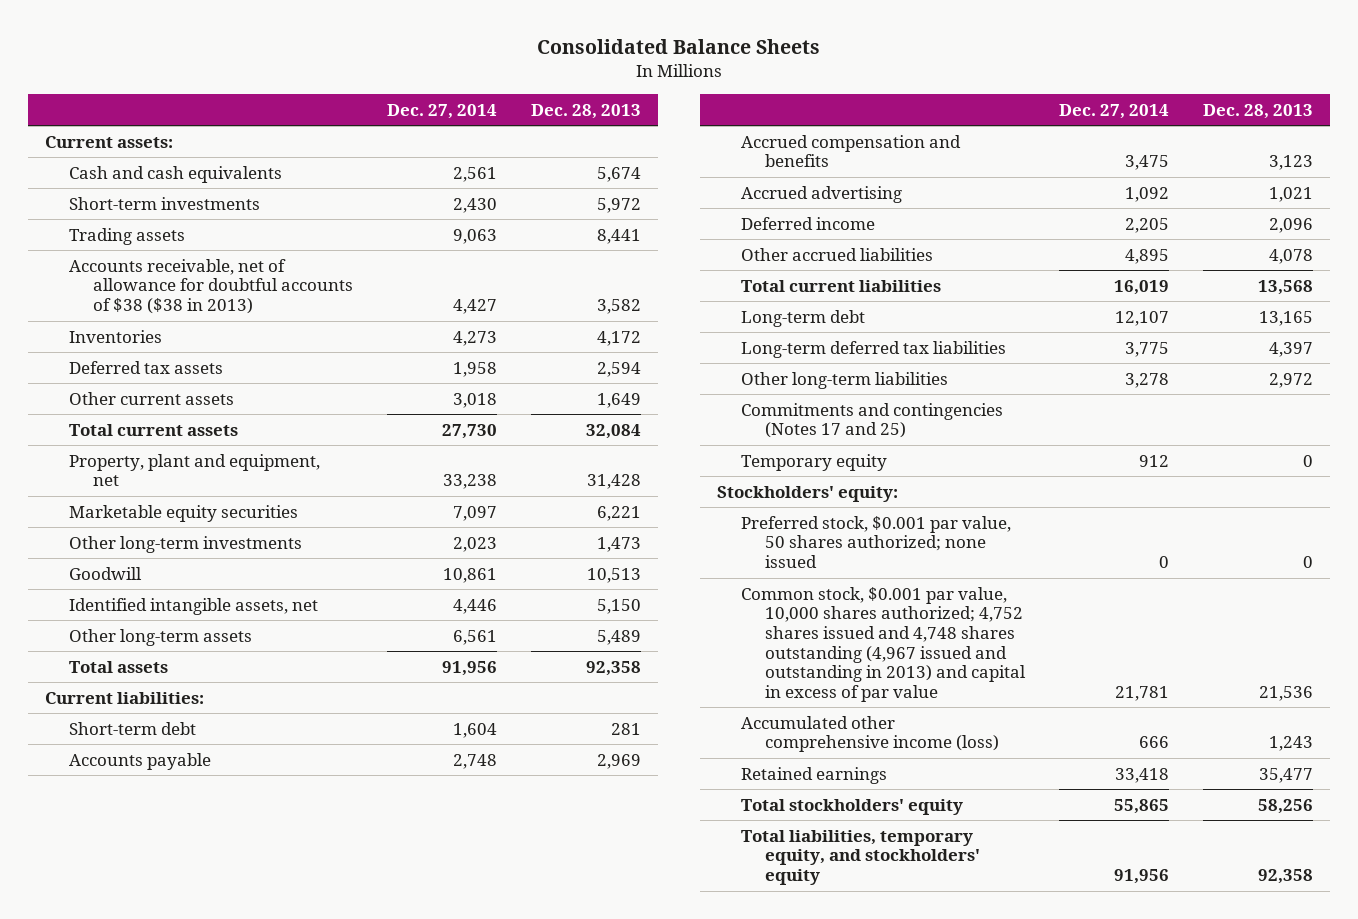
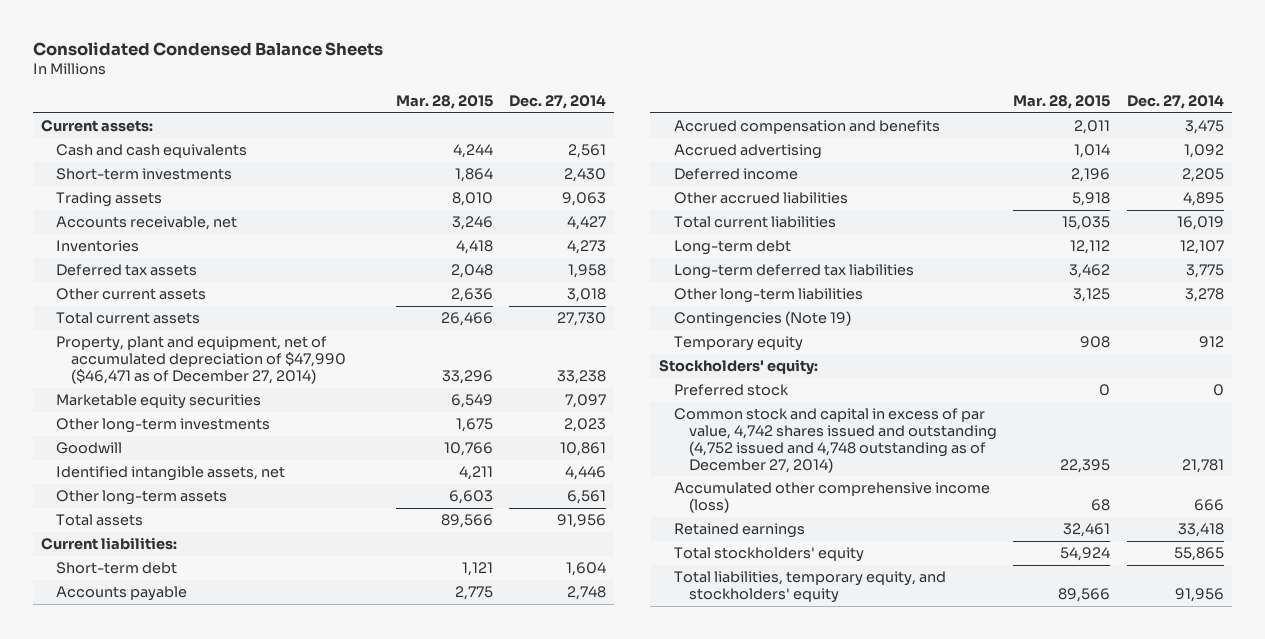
[536,39,820,55] Consolidated Balance Sheets -> [32,41,383,56] Consolidated Condensed Balance Sheets
[530,103,641,119] Dec. 28, 2013 -> none
none -> [395,94,493,109] Mar. 28, 2015
[68,258,353,314] Accounts receivable, net of allowance for doubtful accounts of $38 ($38 in 2013) -> [55,216,237,231] Accounts receivable, net
[68,453,320,487] Property, plant and equipment, net -> [55,336,347,384] Property, plant and equipment, net of accumulated depreciation of $47,990 ($46,471 as of December 27, 2014)
[740,402,1003,439] Commitments and contingencies (Notes 17 and 25) -> [673,311,851,328] Contingencies (Note 19)
[740,515,1011,568] Preferred stock, $0.001 par value, 50 shares authorized; none issued -> [673,384,789,397] Preferred stock
[740,586,1026,702] Common stock, $0.001 par value, 10,000 shares authorized; 4,752 shares issued and 4,748 shares outstanding (4,967 issued and outstanding in 2013) and capital in excess of par value -> [673,408,997,473] Common stock and capital in excess of par value, 4,742 shares issued and outstanding (4,752 issued and 4,748 outstanding as of December 27, 2014)

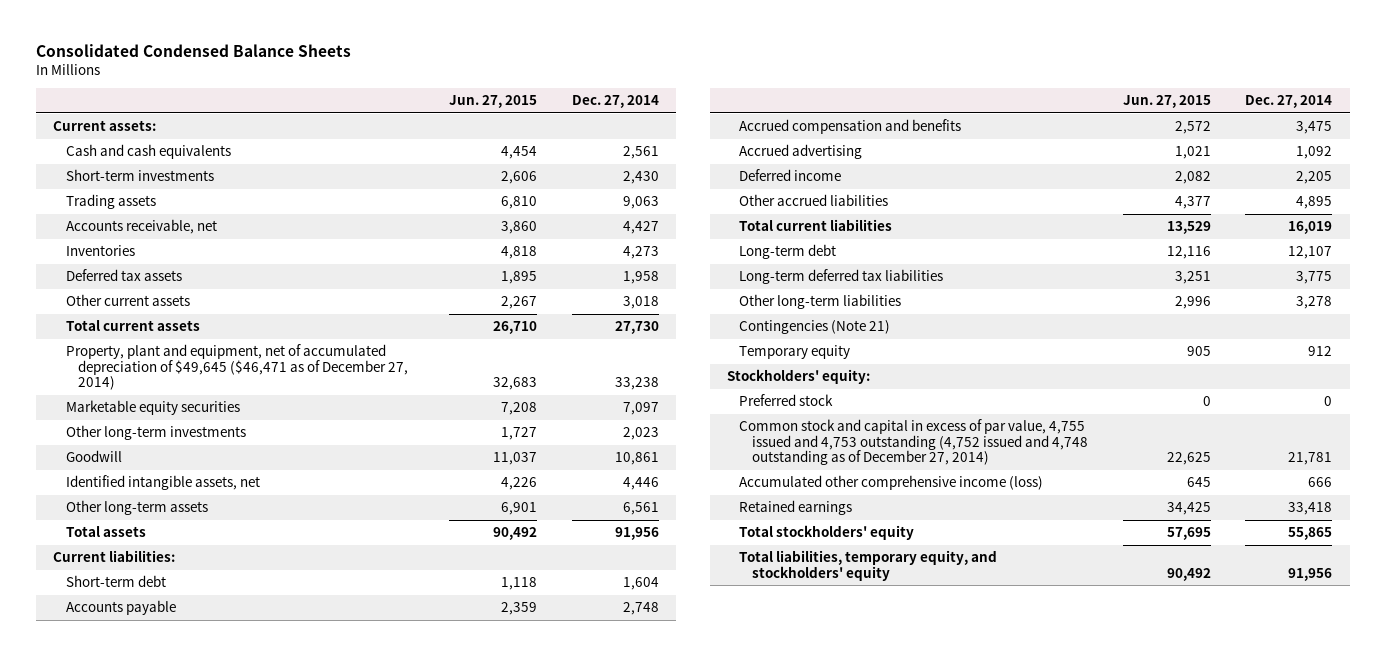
[395,94,493,109] Mar. 28, 2015 -> none
none -> [449,95,538,109] Jun. 27, 2015
[55,336,347,384] Property, plant and equipment, net of accumulated depreciation of $47,990 ($46,471 as of December 27, 2014) -> [65,344,409,391] Property, plant and equipment, net of accumulated depreciation of $49,645 ($46,471 as of December 27, 2014)
[673,311,851,328] Contingencies (Note 19) -> [739,320,891,335] Contingencies (Note 21)
[673,408,997,473] Common stock and capital in excess of par value, 4,742 shares issued and outstanding (4,752 issued and 4,748 outstanding as of December 27, 2014) -> [739,419,1088,466] Common stock and capital in excess of par value, 4,755 issued and 4,753 outstanding (4,752 issued and 4,748 outstanding as of December 27, 2014)

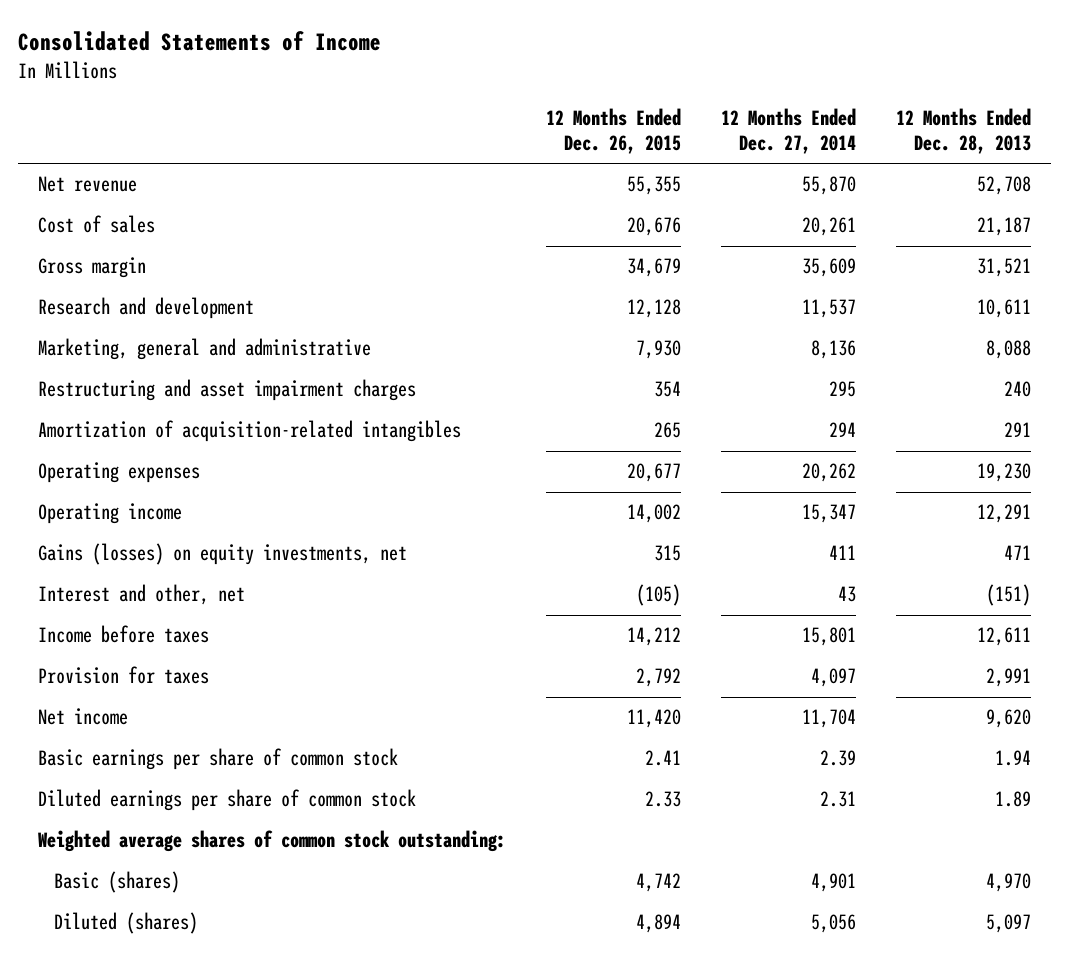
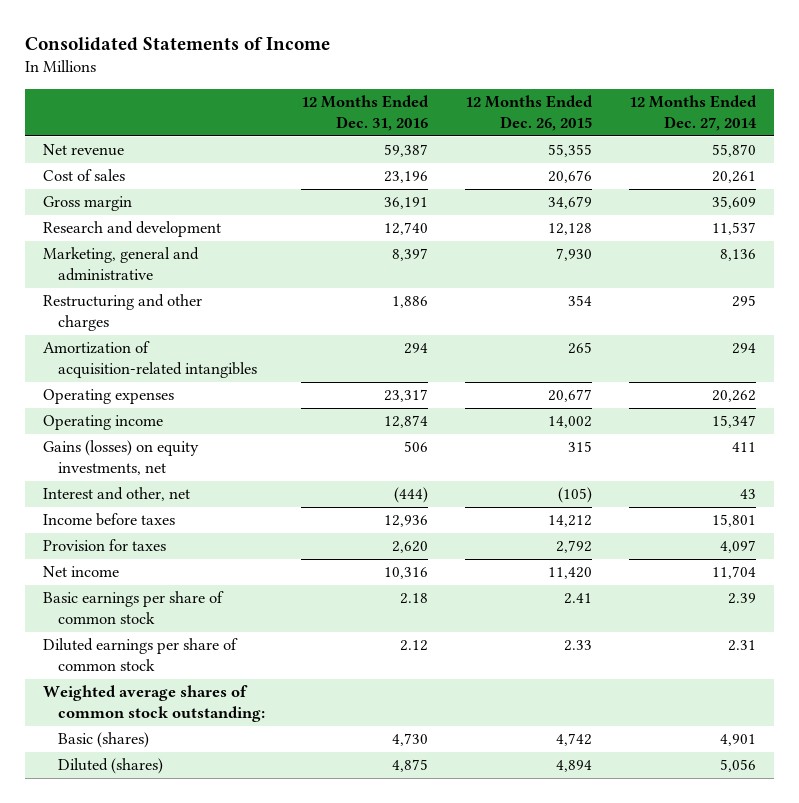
[896,108,1032,155] 12 Months Ended Dec. 28, 2013 -> none
none -> [301,94,430,131] 12 Months Ended Dec. 31, 2016
[38,379,417,402] Restructuring and asset impairment charges -> [43,294,203,332] Restructuring and other charges

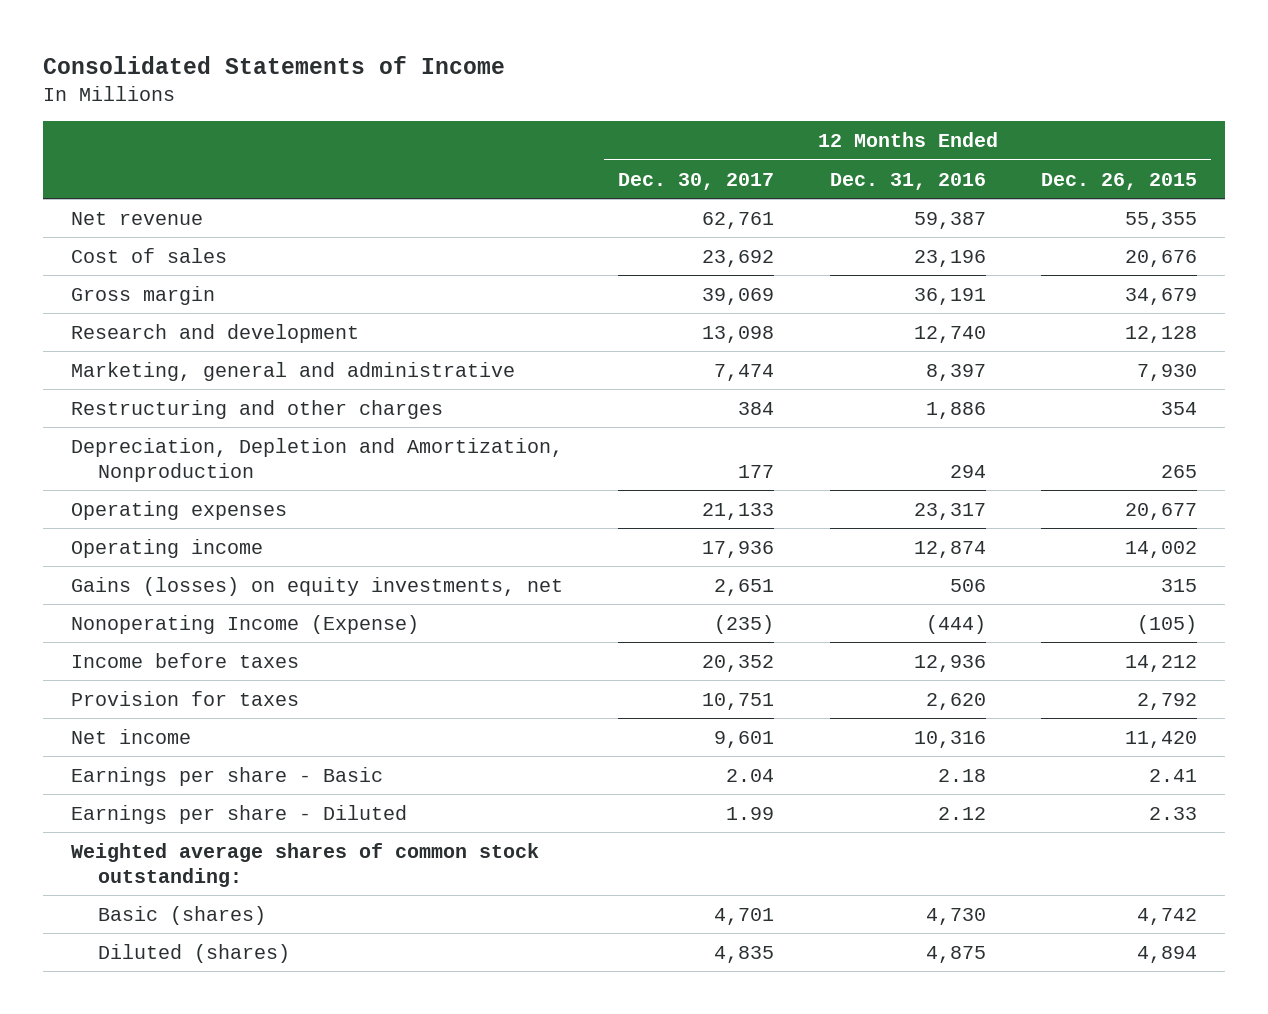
[628,94,757,131] 12 Months Ended Dec. 27, 2014 -> none
none -> [618,172,775,190] Dec. 30, 2017
[43,341,257,379] Amortization of acquisition-related intangibles -> [70,437,563,482] Depreciation, Depletion and Amortization, Nonproduction
[43,487,191,502] Interest and other, net -> [70,614,419,634] Nonoperating Income (Expense)
[43,591,225,625] Basic earnings per share of common stock -> [70,766,383,786] Earnings per share - Basic
[43,638,239,672] Diluted earnings per share of common stock -> [70,804,407,824] Earnings per share - Diluted

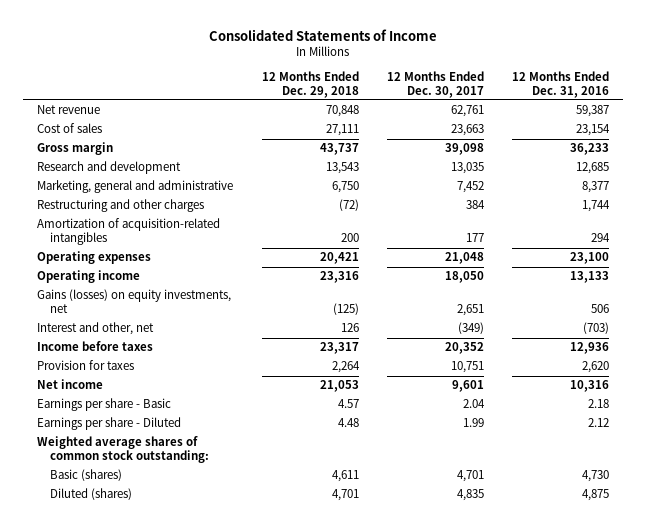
[1041,172,1198,190] Dec. 26, 2015 -> none
none -> [261,70,359,98] 12 Months Ended Dec. 29, 2018
[702,249,775,267] 23,692 -> [450,124,484,137] 23,663
[913,249,986,267] 23,196 -> [576,124,611,137] 23,154
[702,287,775,305] 39,069 -> [444,143,484,156] 39,098
[913,287,986,305] 36,191 -> [570,143,610,156] 36,233
[702,325,775,343] 13,098 -> [450,162,484,175] 13,035
[913,325,986,343] 12,740 -> [576,162,610,175] 12,685
[714,363,775,381] 7,474 -> [456,181,484,194] 7,452
[925,363,986,381] 8,397 -> [582,181,610,194] 8,377
[925,401,986,419] 1,886 -> [582,200,611,213] 1,744
[70,437,563,482] Depreciation, Depletion and Amortization, Nonproduction -> [37,218,221,246] Amortization of acquisition-related intangibles
[702,502,775,520] 21,133 -> [444,252,484,265] 21,048
[913,502,986,520] 23,317 -> [570,252,610,265] 23,100
[702,540,775,558] 17,936 -> [444,271,484,284] 18,050
[913,540,986,558] 12,874 -> [570,271,610,284] 13,133
[70,614,419,634] Nonoperating Income (Expense) -> none
none -> [37,322,155,336] Interest and other, net

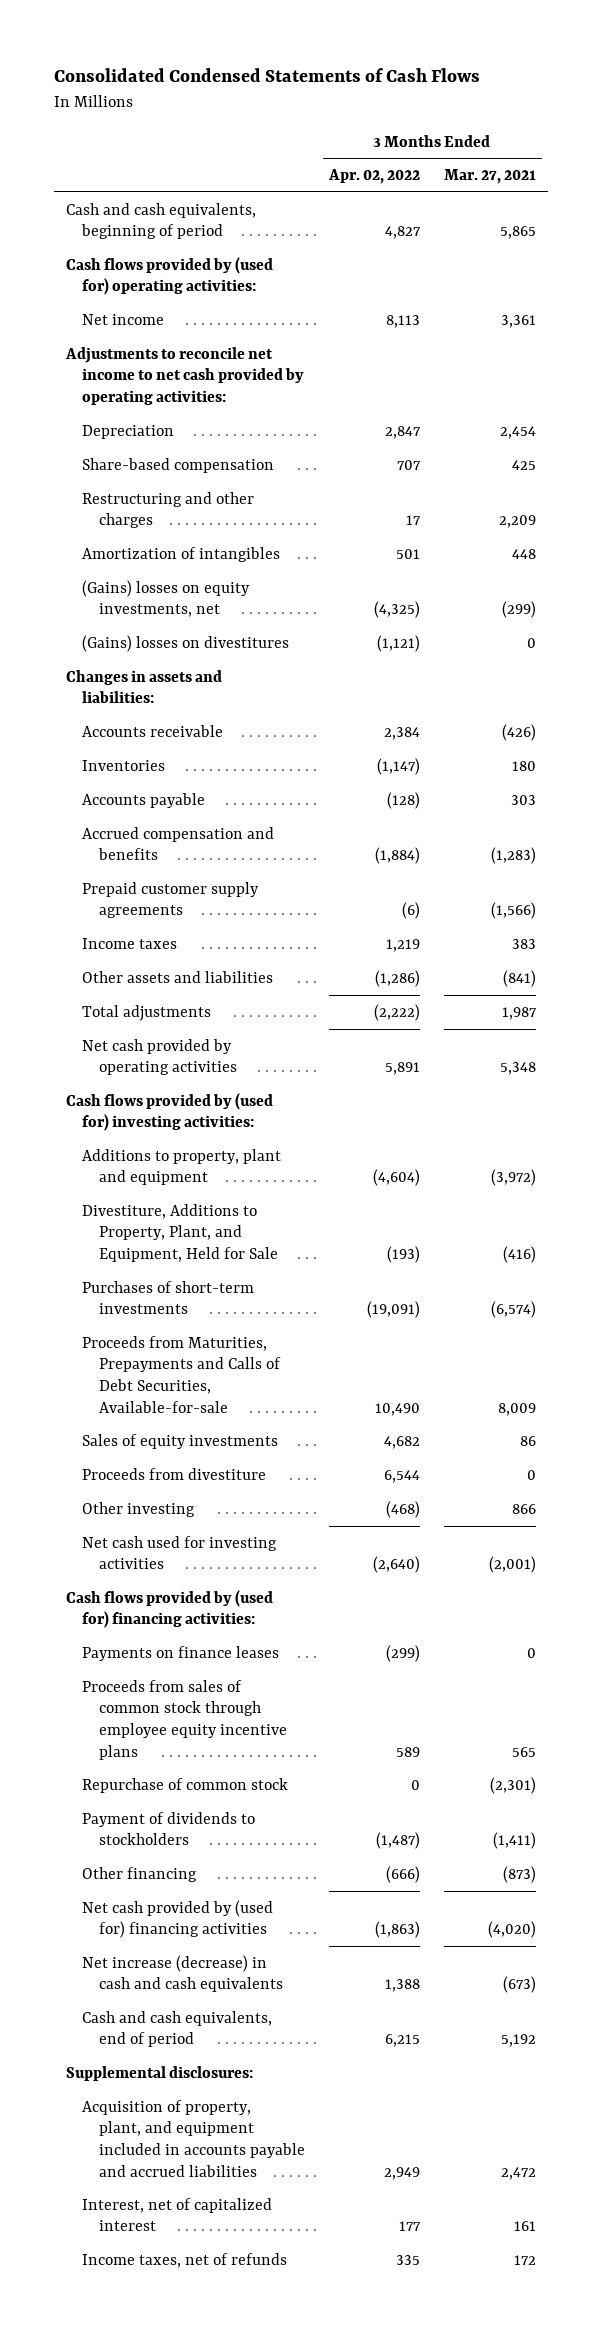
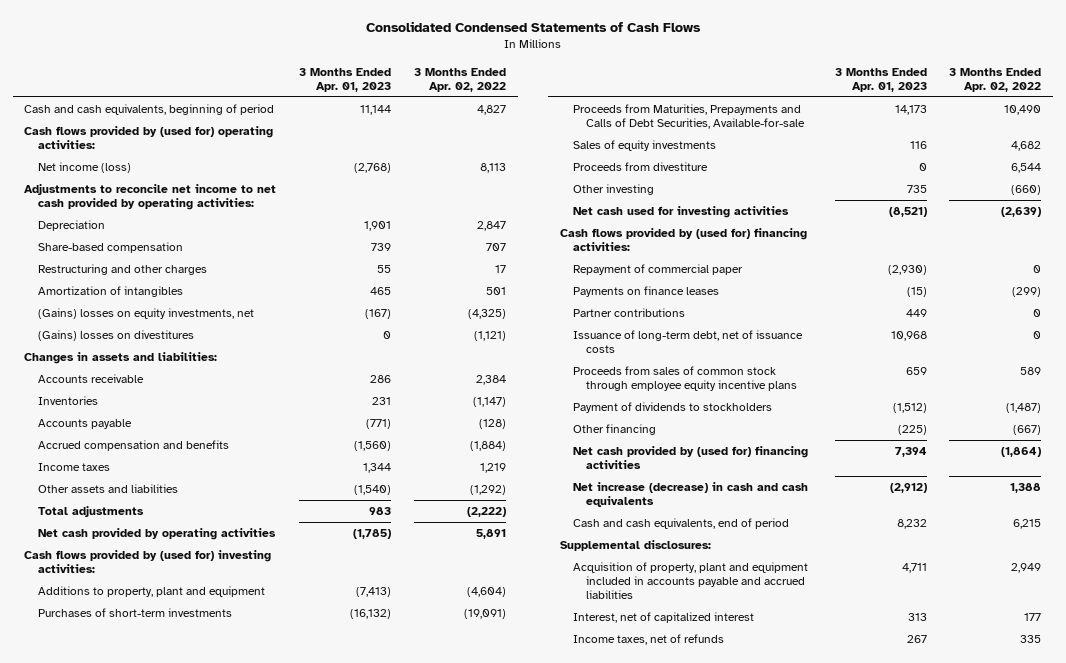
[443,169,536,185] Mar. 27, 2021 -> none
none -> [299,67,392,92] 3 Months Ended Apr. 01, 2023
[82,313,165,325] Net income -> [37,162,131,174] Net income (loss)
[82,881,260,919] Prepaid customer supply agreements -> none
[374,969,420,987] (1,286) -> [470,485,507,496] (1,292)
[82,1203,278,1263] Divestiture, Additions to Property, Plant, and Equipment, Held for Sale -> none
[385,1500,420,1518] (468) -> [1011,185,1042,196] (660)
[372,1556,420,1574] (2,640) -> [1001,207,1042,218] (2,639)
none -> [572,264,743,276] Repayment of commercial paper
none -> [572,308,685,318] Partner contributions
none -> [572,330,803,354] Issuance of long-term debt, net of issuance costs
[82,1777,289,1793] Repurchase of common stock -> none
[385,1865,420,1883] (666) -> [1013,425,1042,436] (667)
[374,1921,420,1939] (1,863) -> [1001,447,1042,458] (1,864)
[82,2099,305,2177] Acquisition of property, plant, and equipment included in accounts payable and accrued liabilities -> [572,562,808,600] Acquisition of property, plant and equipment included in accounts payable and accrued liabilities

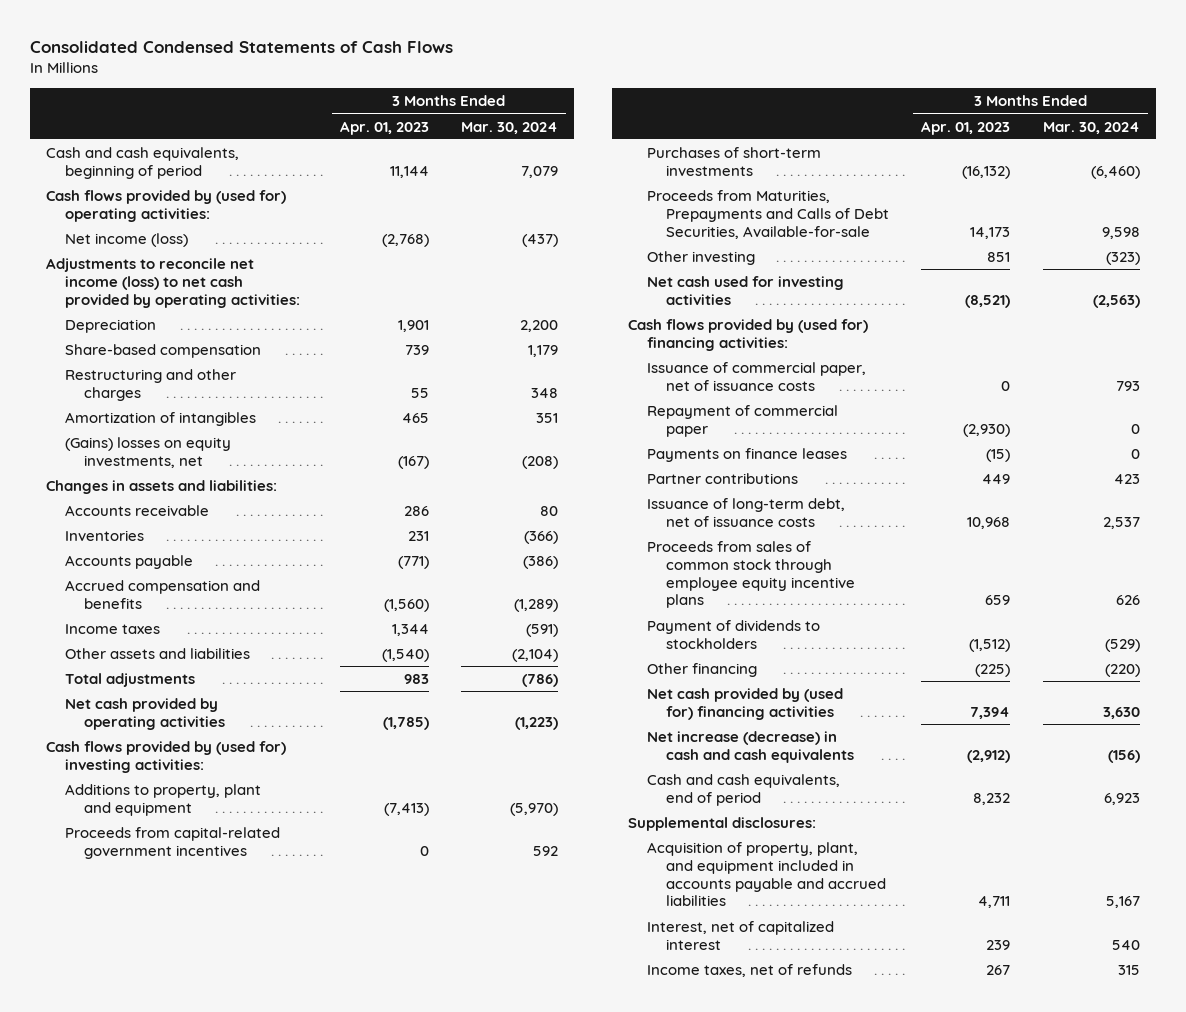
[414,67,507,92] 3 Months Ended Apr. 02, 2022 -> none
none -> [461,121,559,134] Mar. 30, 2024
[24,184,277,211] Adjustments to reconcile net income to net cash provided by operating activities: -> [46,258,301,308] Adjustments to reconcile net income (loss) to net cash provided by operating activities:
[37,330,194,342] (Gains) losses on divestitures -> none
none -> [65,827,281,859] Proceeds from capital-related government incentives
[572,140,716,152] Sales of equity investments -> none
[572,162,708,172] Proceeds from divestiture -> none
[906,185,927,194] 735 -> [987,252,1011,263] 851
none -> [646,362,866,391] Issuance of commercial paper, net of issuance costs
[572,562,808,600] Acquisition of property, plant and equipment included in accounts payable and accrued liabilities -> [646,842,886,907] Acquisition of property, plant, and equipment included in accounts payable and accrued liabilities
[907,613,927,622] 313 -> [986,939,1011,950] 239

